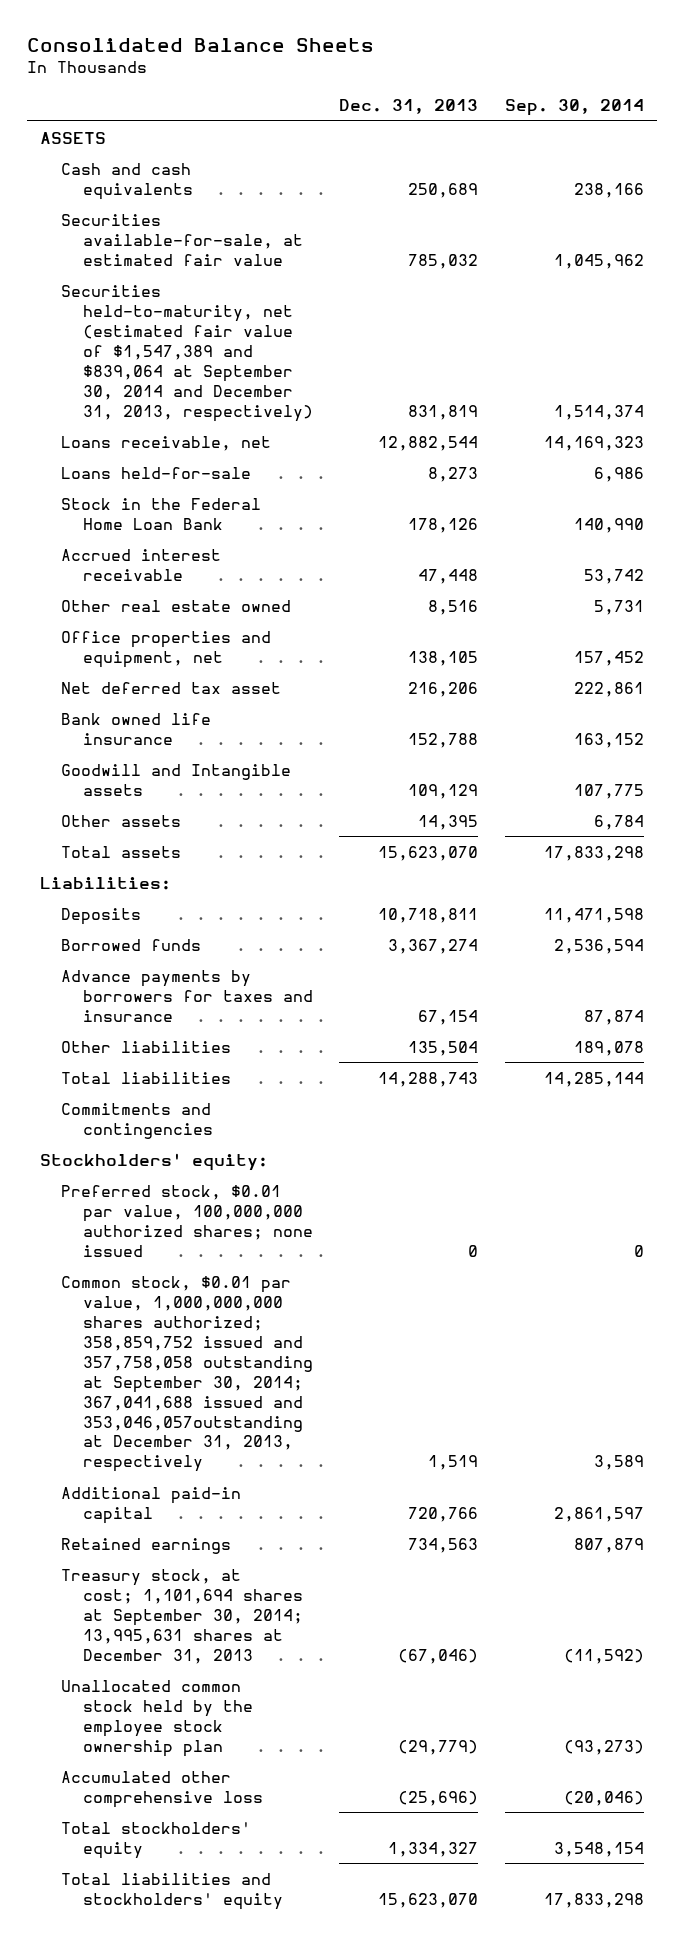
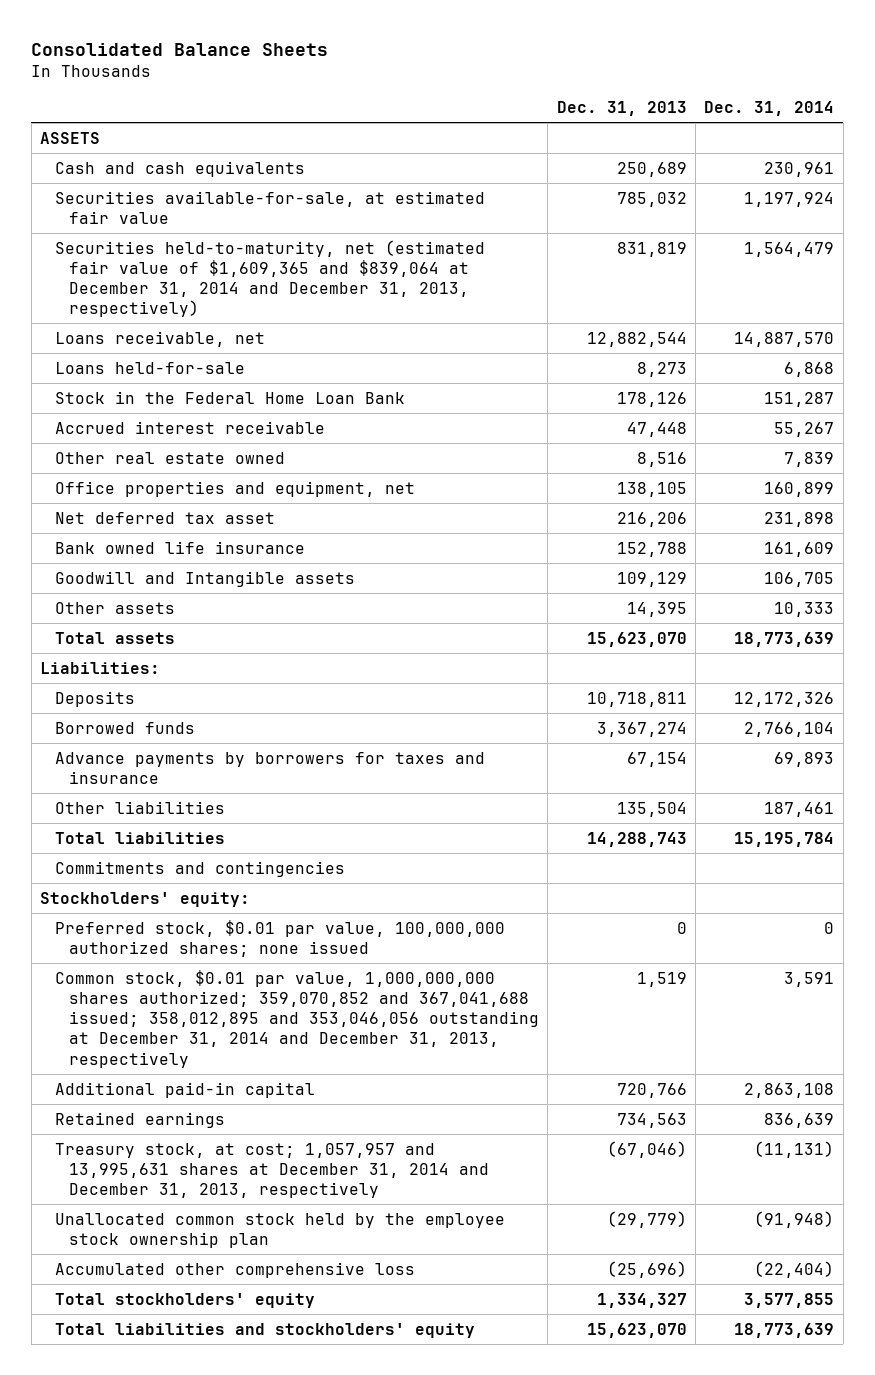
[504,99,644,117] Sep. 30, 2014 -> none
none -> [704,101,835,117] Dec. 31, 2014
[61,284,313,422] Securities held-to-maturity, net (estimated fair value of $1,547,389 and $839,064 at September 30, 2014 and December 31, 2013, respectively) -> [54,239,485,318] Securities held-to-maturity, net (estimated fair value of $1,609,365 and $839,064 at December 31, 2014 and December 31, 2013, respectively)
[61,1275,313,1473] Common stock, $0.01 par value, 1,000,000,000 shares authorized; 358,859,752 issued and 357,758,058 outstanding at September 30, 2014; 367,041,688 issued and 353,046,057outstanding at December 31, 2013, respectively -> [54,969,540,1068] Common stock, $0.01 par value, 1,000,000,000 shares authorized; 359,070,852 and 367,041,688 issued; 358,012,895 and 353,046,056 outstanding at December 31, 2014 and December 31, 2013, respectively
[61,1568,303,1664] Treasury stock, at cost; 1,101,694 shares at September 30, 2014; 13,995,631 shares at December 31, 2013 -> [54,1142,490,1199] Treasury stock, at cost; 1,057,957 and 13,995,631 shares at December 31, 2014 and December 31, 2013, respectively

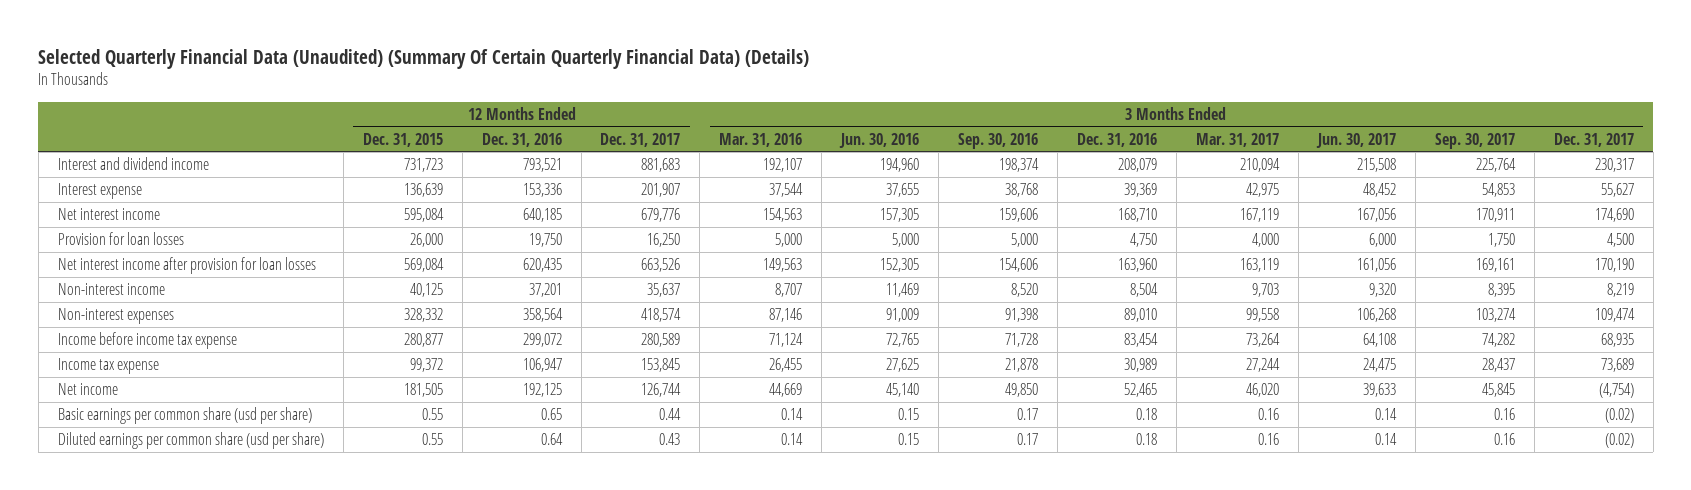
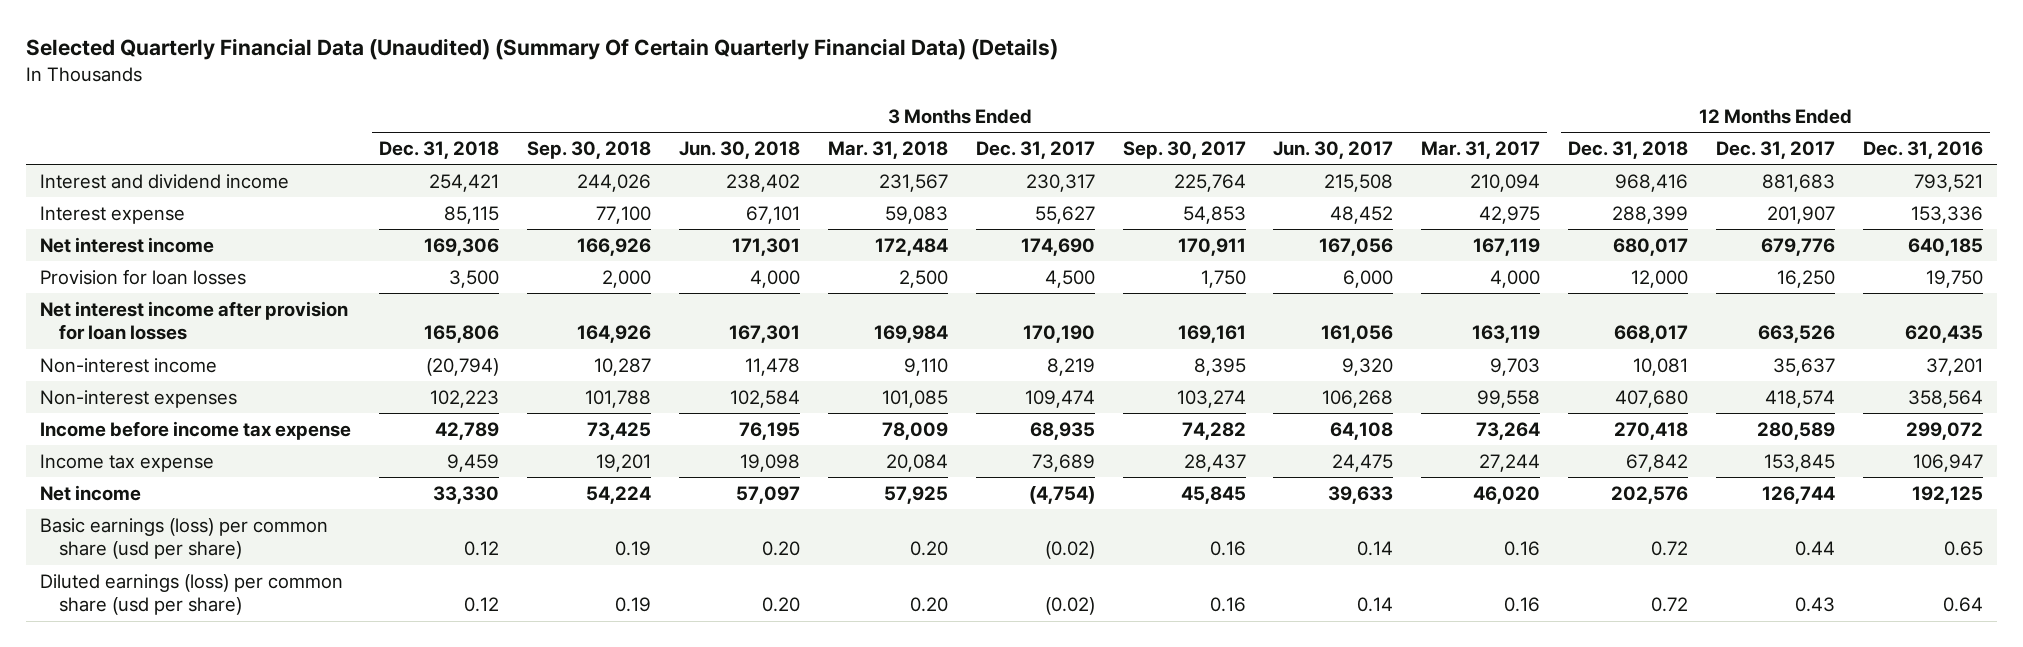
[362,132,443,147] Dec. 31, 2015 -> none
[719,132,803,147] Mar. 31, 2016 -> none
[839,132,920,148] Jun. 30, 2016 -> none
[958,132,1039,149] Sep. 30, 2016 -> none
[1077,132,1158,147] Dec. 31, 2016 -> none
none -> [378,140,499,159] Dec. 31, 2018
none -> [526,140,651,159] Sep. 30, 2018
none -> [678,140,800,159] Jun. 30, 2018
none -> [827,140,948,159] Mar. 31, 2018
none -> [1568,140,1689,159] Dec. 31, 2018
[57,407,312,425] Basic earnings per common share (usd per share) -> [39,517,328,560] Basic earnings (loss) per common share (usd per share)
[57,432,324,450] Diluted earnings per common share (usd per share) -> [39,573,343,616] Diluted earnings (loss) per common share (usd per share)

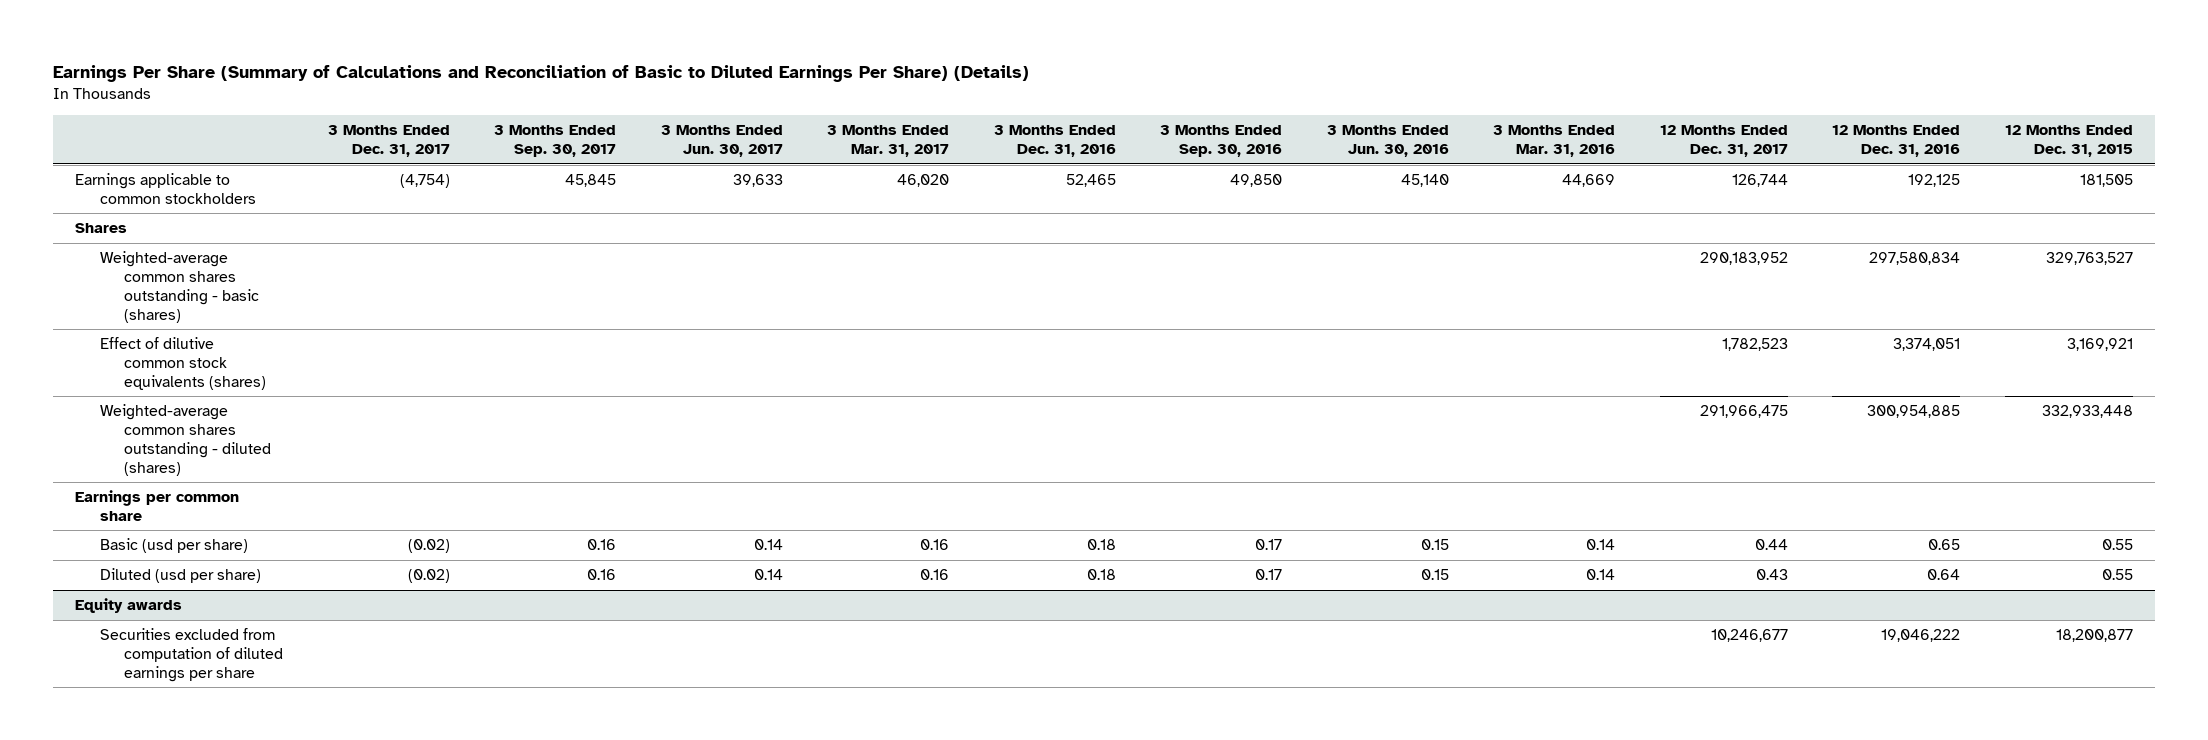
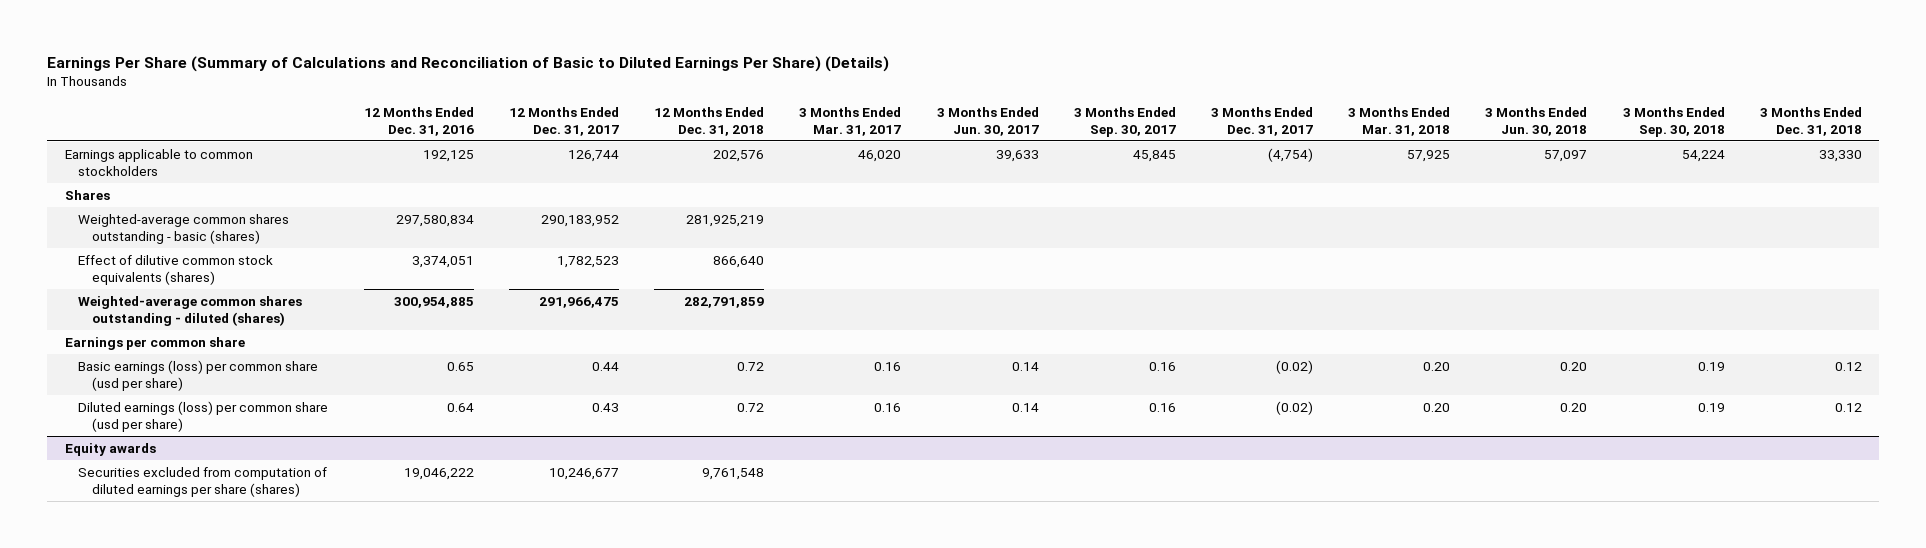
[993,125,1116,158] 3 Months Ended Dec. 31, 2016 -> none
[1160,125,1283,158] 3 Months Ended Sep. 30, 2016 -> none
[1326,125,1449,158] 3 Months Ended Jun. 30, 2016 -> none
[1493,125,1616,158] 3 Months Ended Mar. 31, 2016 -> none
[2004,125,2133,158] 12 Months Ended Dec. 31, 2015 -> none
none -> [654,106,765,136] 12 Months Ended Dec. 31, 2018
none -> [1348,106,1451,136] 3 Months Ended Mar. 31, 2018
none -> [1485,106,1588,136] 3 Months Ended Jun. 30, 2018
none -> [1622,106,1725,137] 3 Months Ended Sep. 30, 2018
none -> [1759,106,1862,136] 3 Months Ended Dec. 31, 2018
[99,538,248,554] Basic (usd per share) -> [78,359,319,391] Basic earnings (loss) per common share (usd per share)
[99,568,261,584] Diluted (usd per share) -> [78,400,329,432] Diluted earnings (loss) per common share (usd per share)
[99,628,284,682] Securities excluded from computation of diluted earnings per share -> [78,466,328,497] Securities excluded from computation of diluted earnings per share (shares)

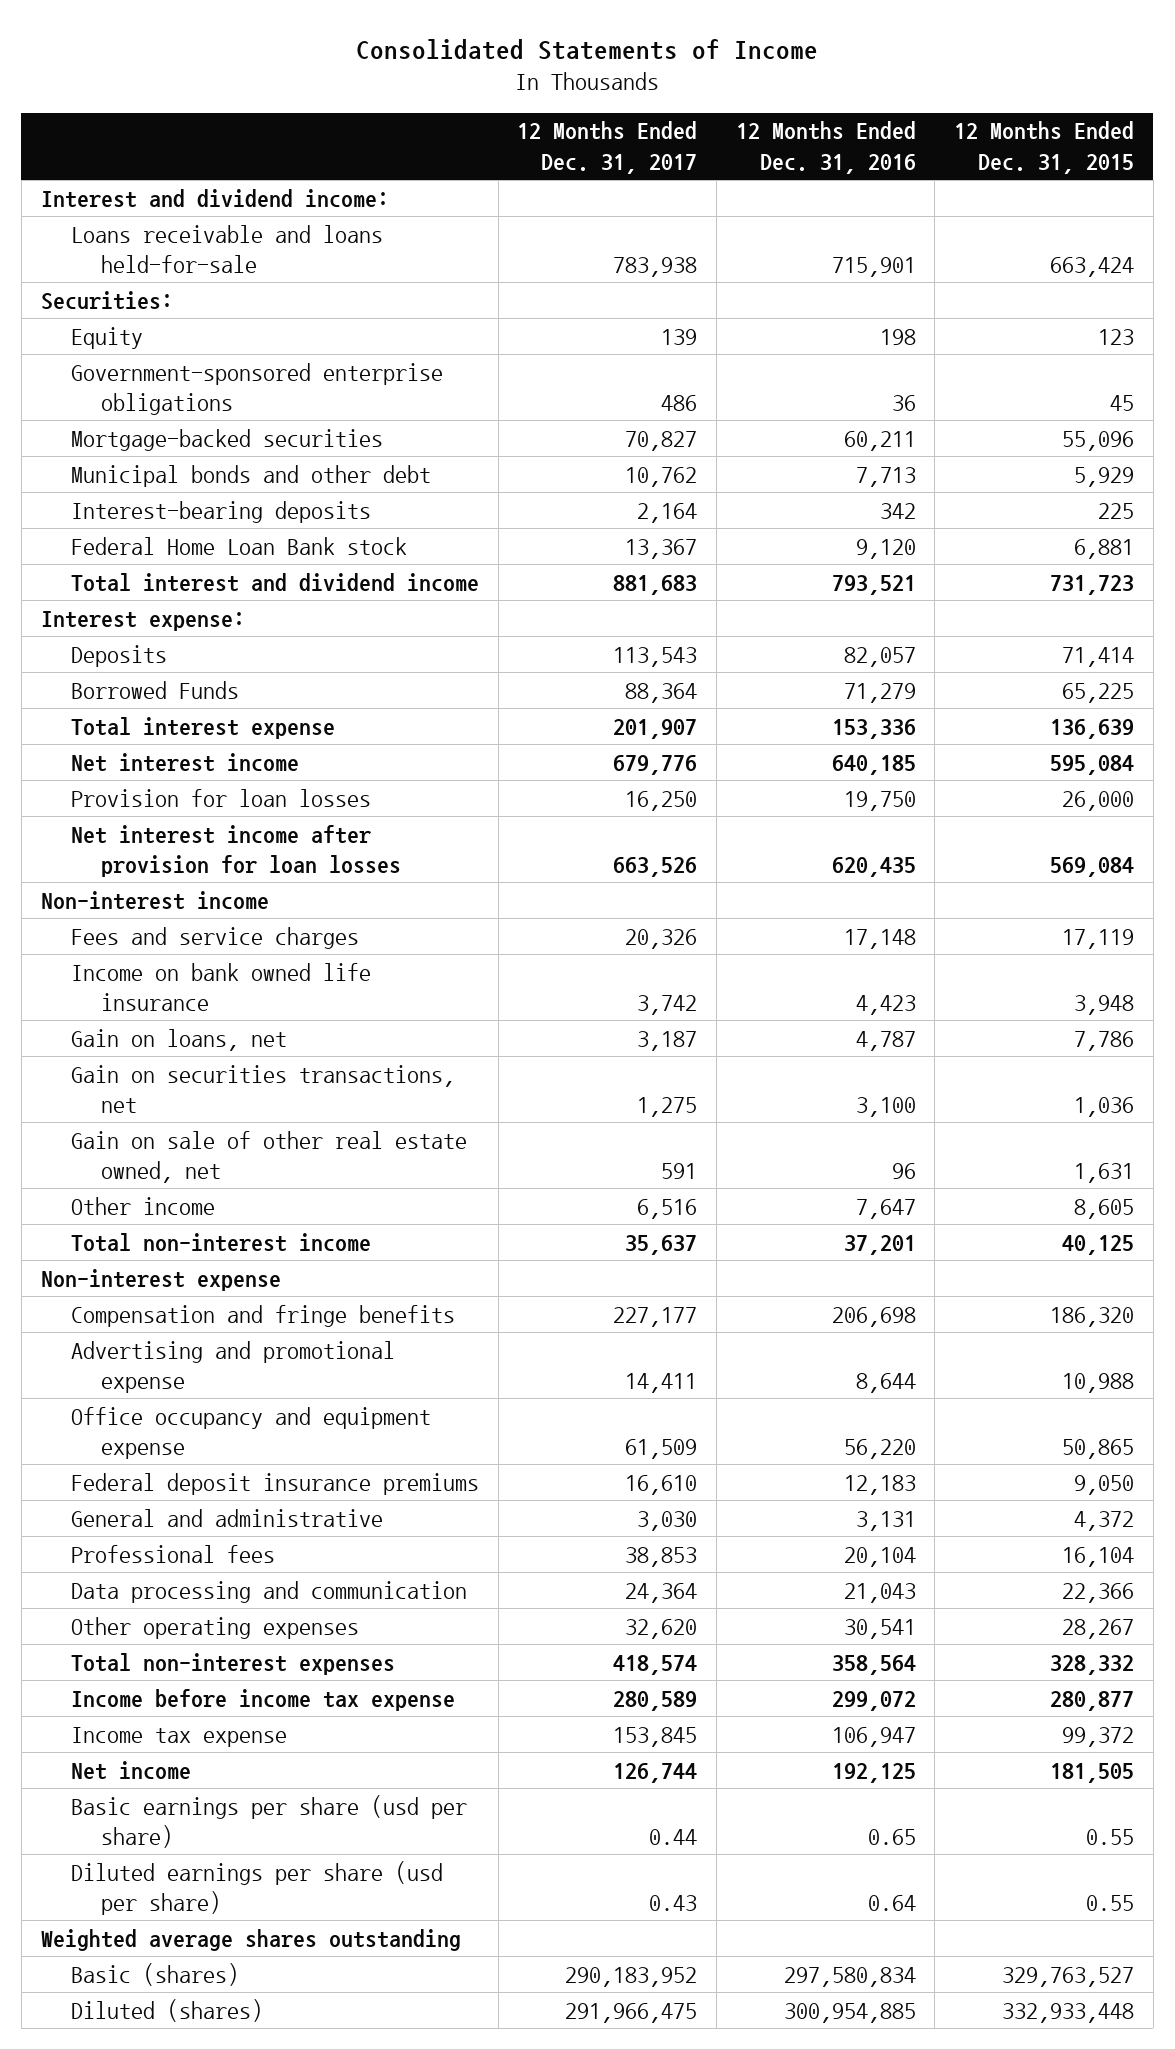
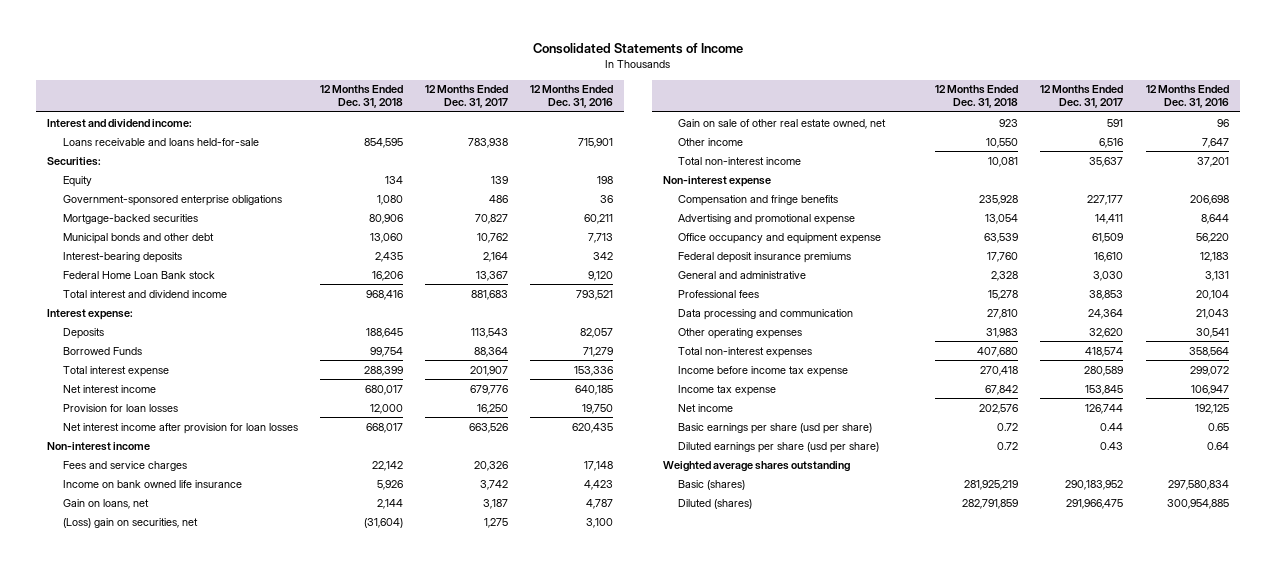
[954,121,1135,174] 12 Months Ended Dec. 31, 2015 -> none
none -> [319,85,403,109] 12 Months Ended Dec. 31, 2018
[71,1064,456,1113] Gain on securities transactions, net -> [62,517,198,528] (Loss) gain on securities, net

